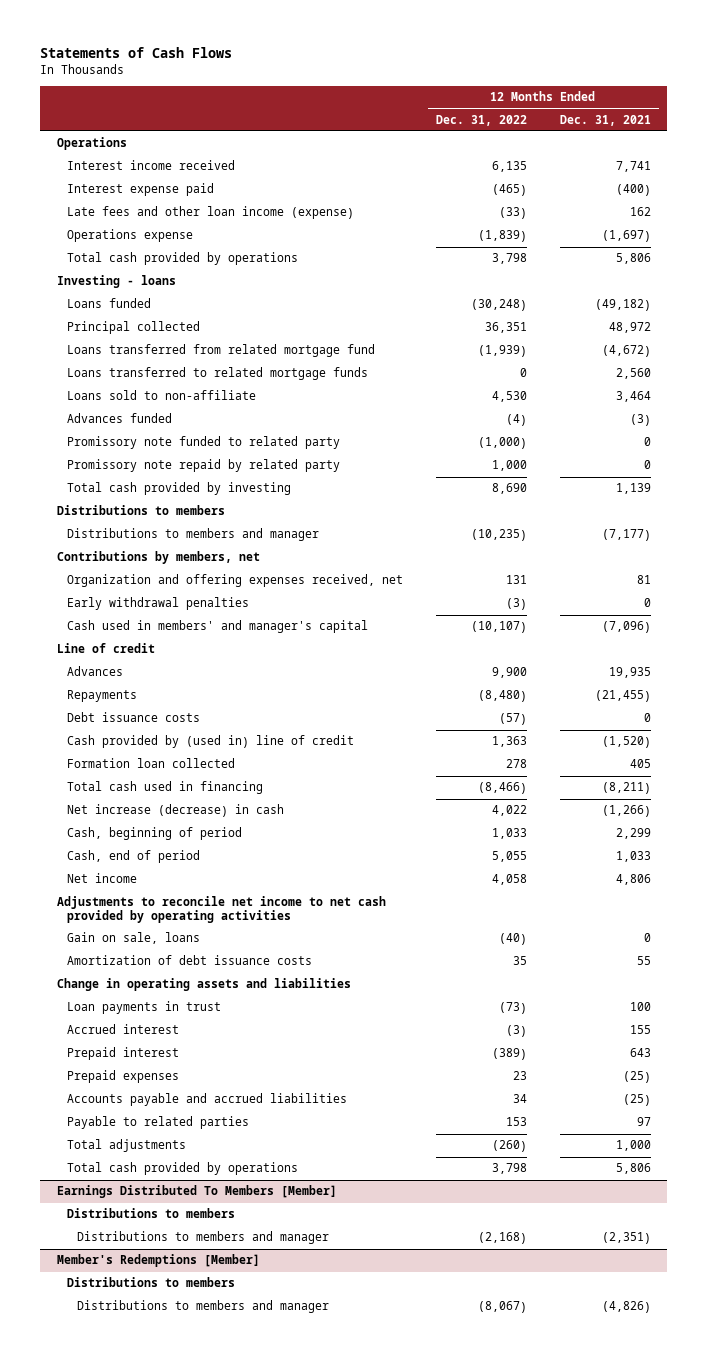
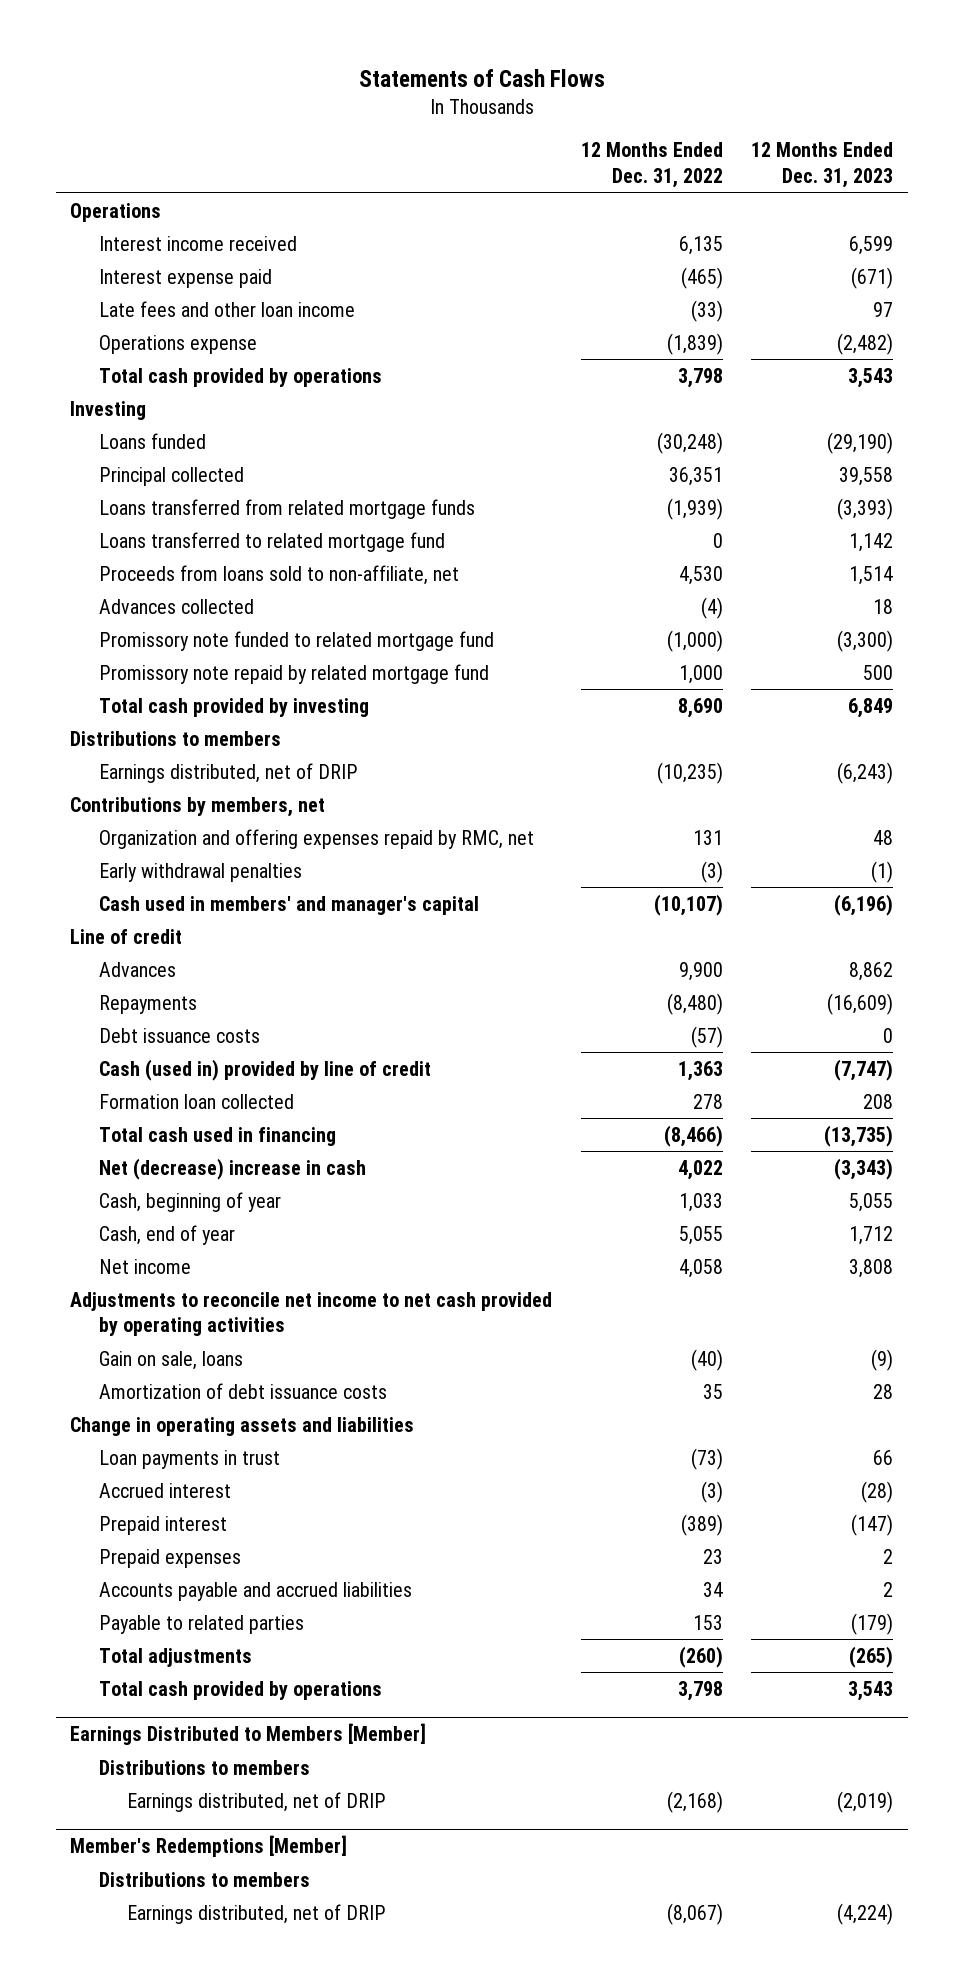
[559,114,651,126] Dec. 31, 2021 -> none
none -> [751,142,894,188] 12 Months Ended Dec. 31, 2023
[66,206,354,220] Late fees and other loan income (expense) -> [98,300,355,317] Late fees and other loan income
[56,275,176,289] Investing - loans -> [70,400,147,420] Investing
[66,413,172,424] Advances funded -> none
[66,344,375,358] Loans transferred from related mortgage fund -> [98,498,475,519] Loans transferred from related mortgage funds
[66,367,368,381] Loans transferred to related mortgage funds -> [98,531,445,552] Loans transferred to related mortgage fund
[66,390,256,401] Loans sold to non-affiliate -> [98,564,459,585] Proceeds from loans sold to non-affiliate, net
none -> [98,598,254,614] Advances collected
[66,436,340,450] Promissory note funded to related party -> [98,630,494,651] Promissory note funded to related mortgage fund
[66,459,340,473] Promissory note repaid by related party -> [98,663,489,684] Promissory note repaid by related mortgage fund
[66,528,319,542] Distributions to members and manager -> [98,762,358,783] Earnings distributed, net of DRIP
[66,574,403,588] Organization and offering expenses received, net -> [98,828,534,849] Organization and offering expenses repaid by RMC, net
[66,735,354,749] Cash provided by (used in) line of credit -> [98,1058,431,1081] Cash (used in) provided by line of credit
[66,804,284,818] Net increase (decrease) in cash -> [98,1157,366,1180] Net (decrease) increase in cash
[66,827,242,841] Cash, beginning of period -> [98,1191,281,1212] Cash, beginning of year
[66,850,200,864] Cash, end of period -> [98,1224,235,1245] Cash, end of year
[56,1185,337,1199] Earnings Distributed To Members [Member] -> [70,1723,427,1746] Earnings Distributed to Members [Member]
[76,1231,329,1245] Distributions to members and manager -> [127,1791,387,1812] Earnings distributed, net of DRIP
[76,1300,329,1314] Distributions to members and manager -> [127,1903,387,1924] Earnings distributed, net of DRIP

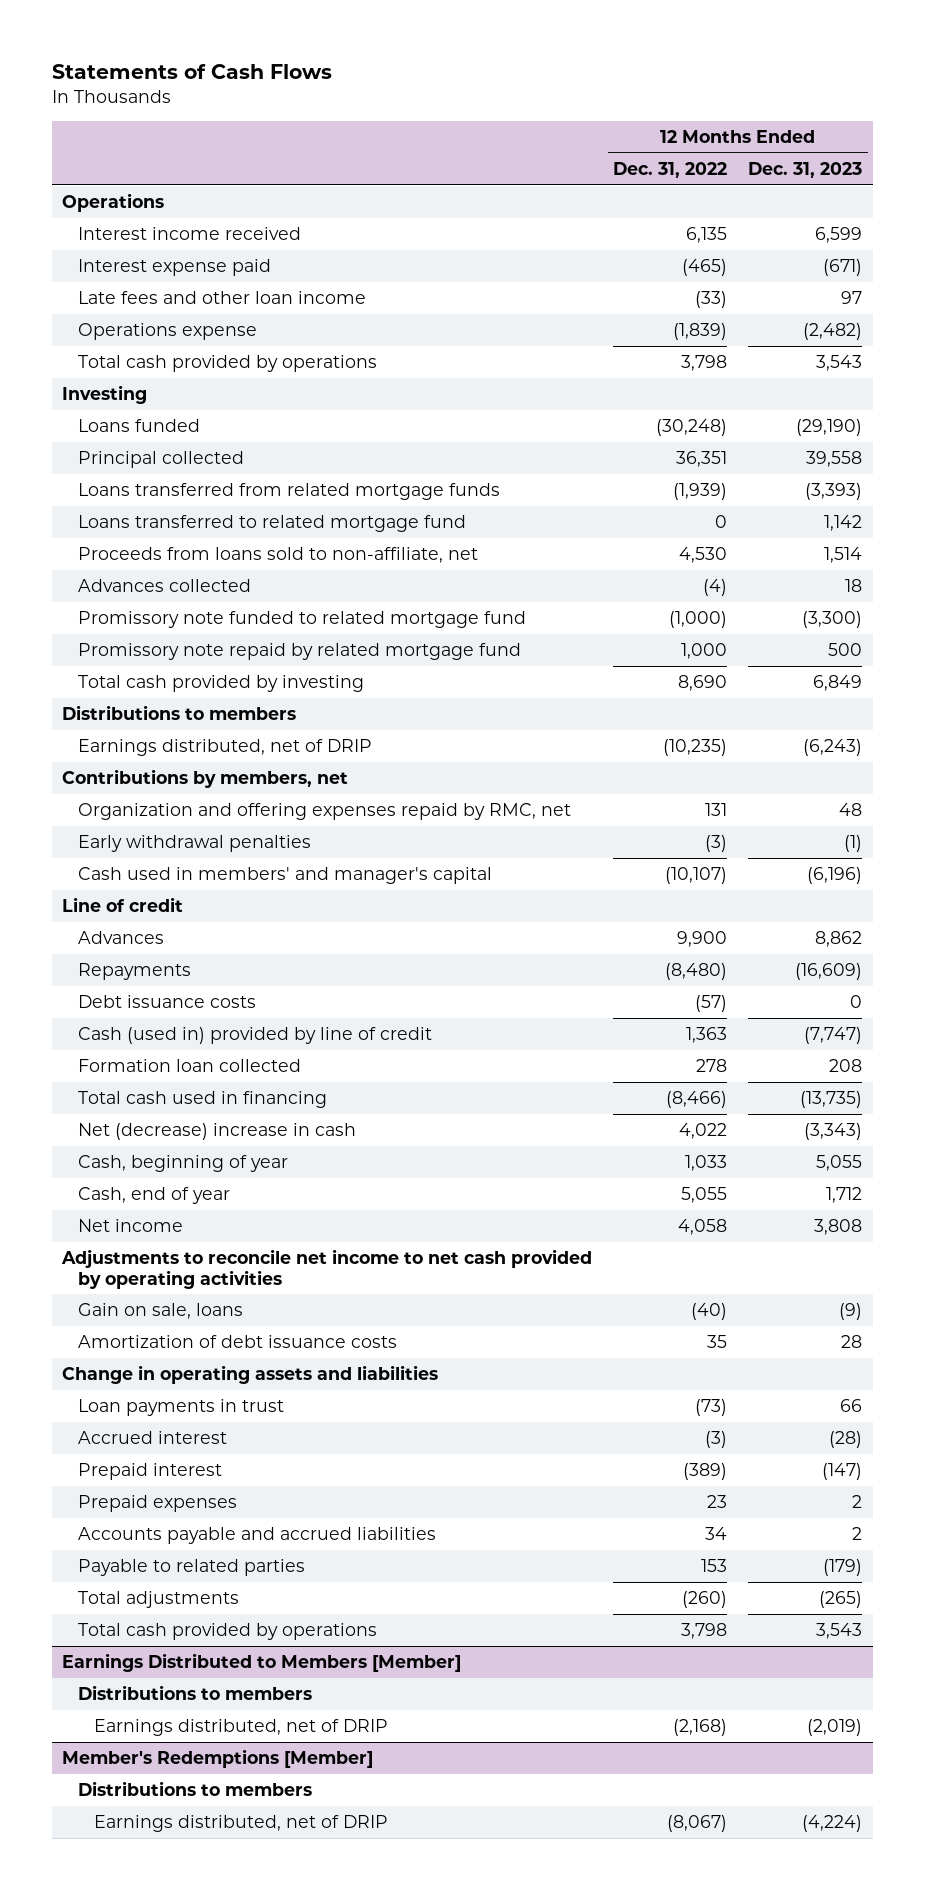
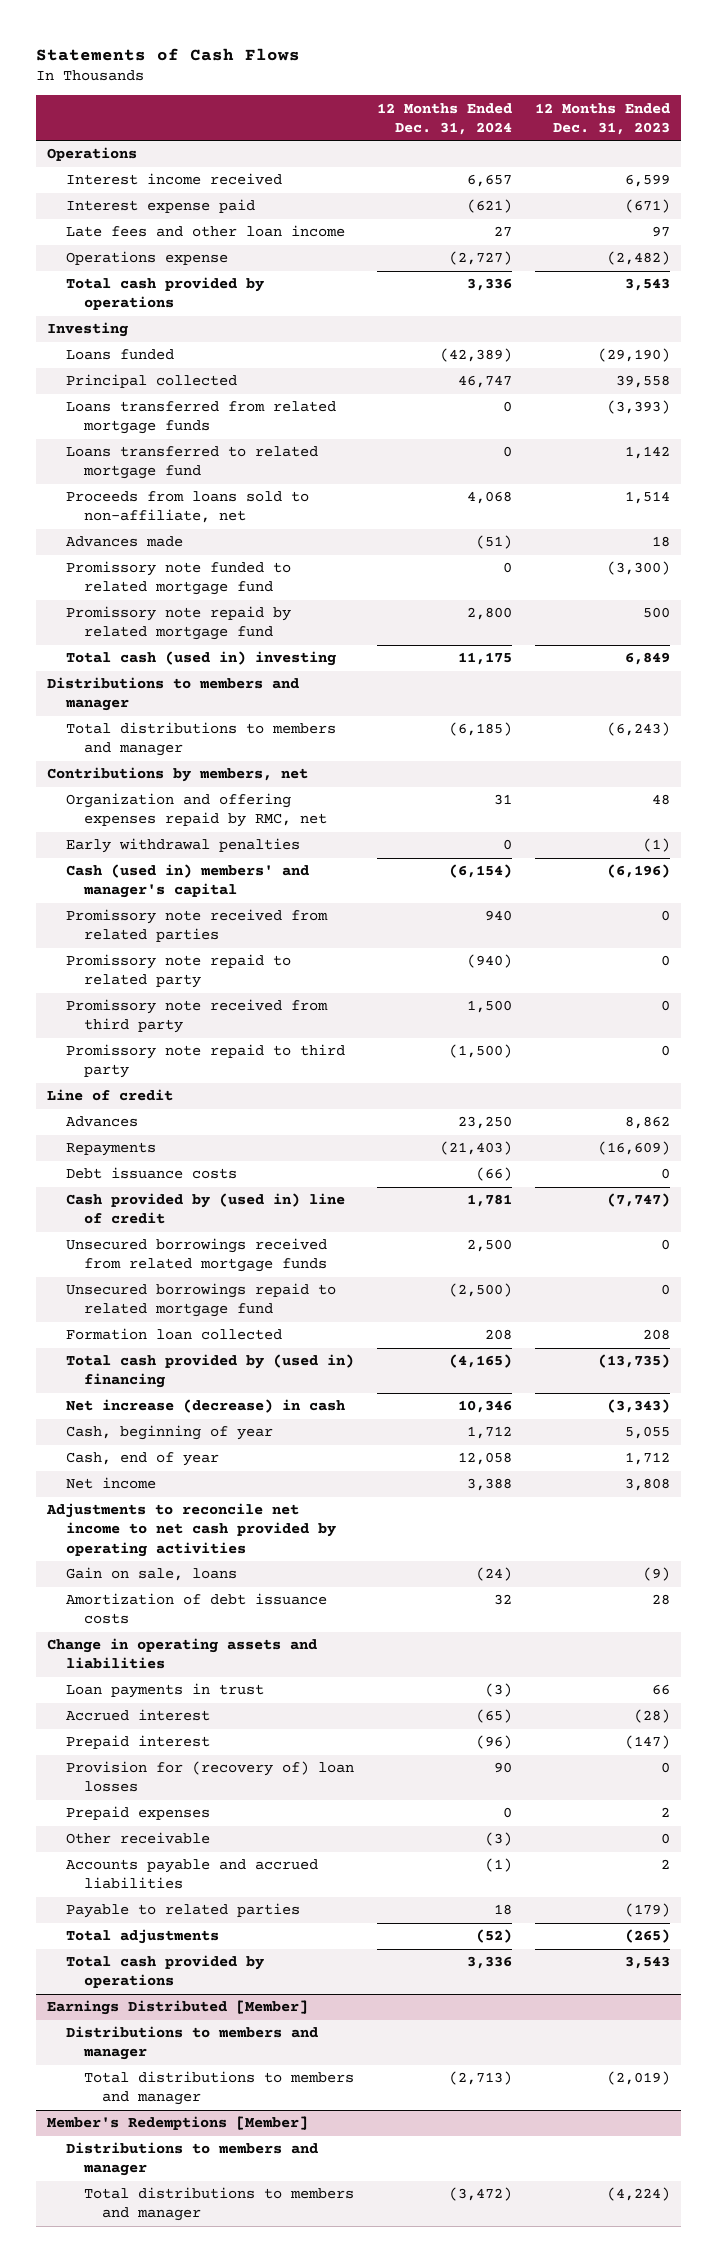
[613,161,728,178] Dec. 31, 2022 -> none
none -> [376,102,512,135] 12 Months Ended Dec. 31, 2024
[78,579,252,593] Advances collected -> [65,536,183,548] Advances made
[78,675,365,693] Total cash provided by investing -> [65,651,336,667] Total cash (used in) investing
[62,705,297,721] Distributions to members -> [47,677,300,712] Distributions to members and manager
[78,739,373,757] Earnings distributed, net of DRIP -> [65,722,336,757] Total distributions to members and manager
[78,867,493,885] Cash used in members' and manager's capital -> [65,864,309,899] Cash (used in) members' and manager's capital
none -> [65,909,328,943] Promissory note received from related parties
none -> [65,954,291,989] Promissory note repaid to related party
none -> [65,999,328,1034] Promissory note received from third party
none -> [65,1044,345,1079] Promissory note repaid to third party
[78,1027,433,1045] Cash (used in) provided by line of credit -> [65,1193,345,1225] Cash provided by (used in) line of credit
none -> [65,1238,327,1273] Unsecured borrowings received from related mortgage funds
none -> [65,1283,336,1318] Unsecured borrowings repaid to related mortgage fund
[78,1091,328,1109] Total cash used in financing -> [65,1354,354,1389] Total cash provided by (used in) financing
[78,1123,357,1141] Net (decrease) increase in cash -> [65,1399,345,1414] Net increase (decrease) in cash
none -> [65,1761,354,1793] Provision for (recovery of) loan losses
none -> [65,1832,210,1845] Other receivable
[62,1653,462,1673] Earnings Distributed to Members [Member] -> [47,2000,309,2016] Earnings Distributed [Member]
[78,1685,313,1701] Distributions to members -> [65,2026,318,2061] Distributions to members and manager
[94,1719,389,1737] Earnings distributed, net of DRIP -> [83,2071,354,2106] Total distributions to members and manager
[78,1781,313,1797] Distributions to members -> [65,2142,318,2177] Distributions to members and manager
[94,1815,389,1833] Earnings distributed, net of DRIP -> [83,2187,354,2222] Total distributions to members and manager

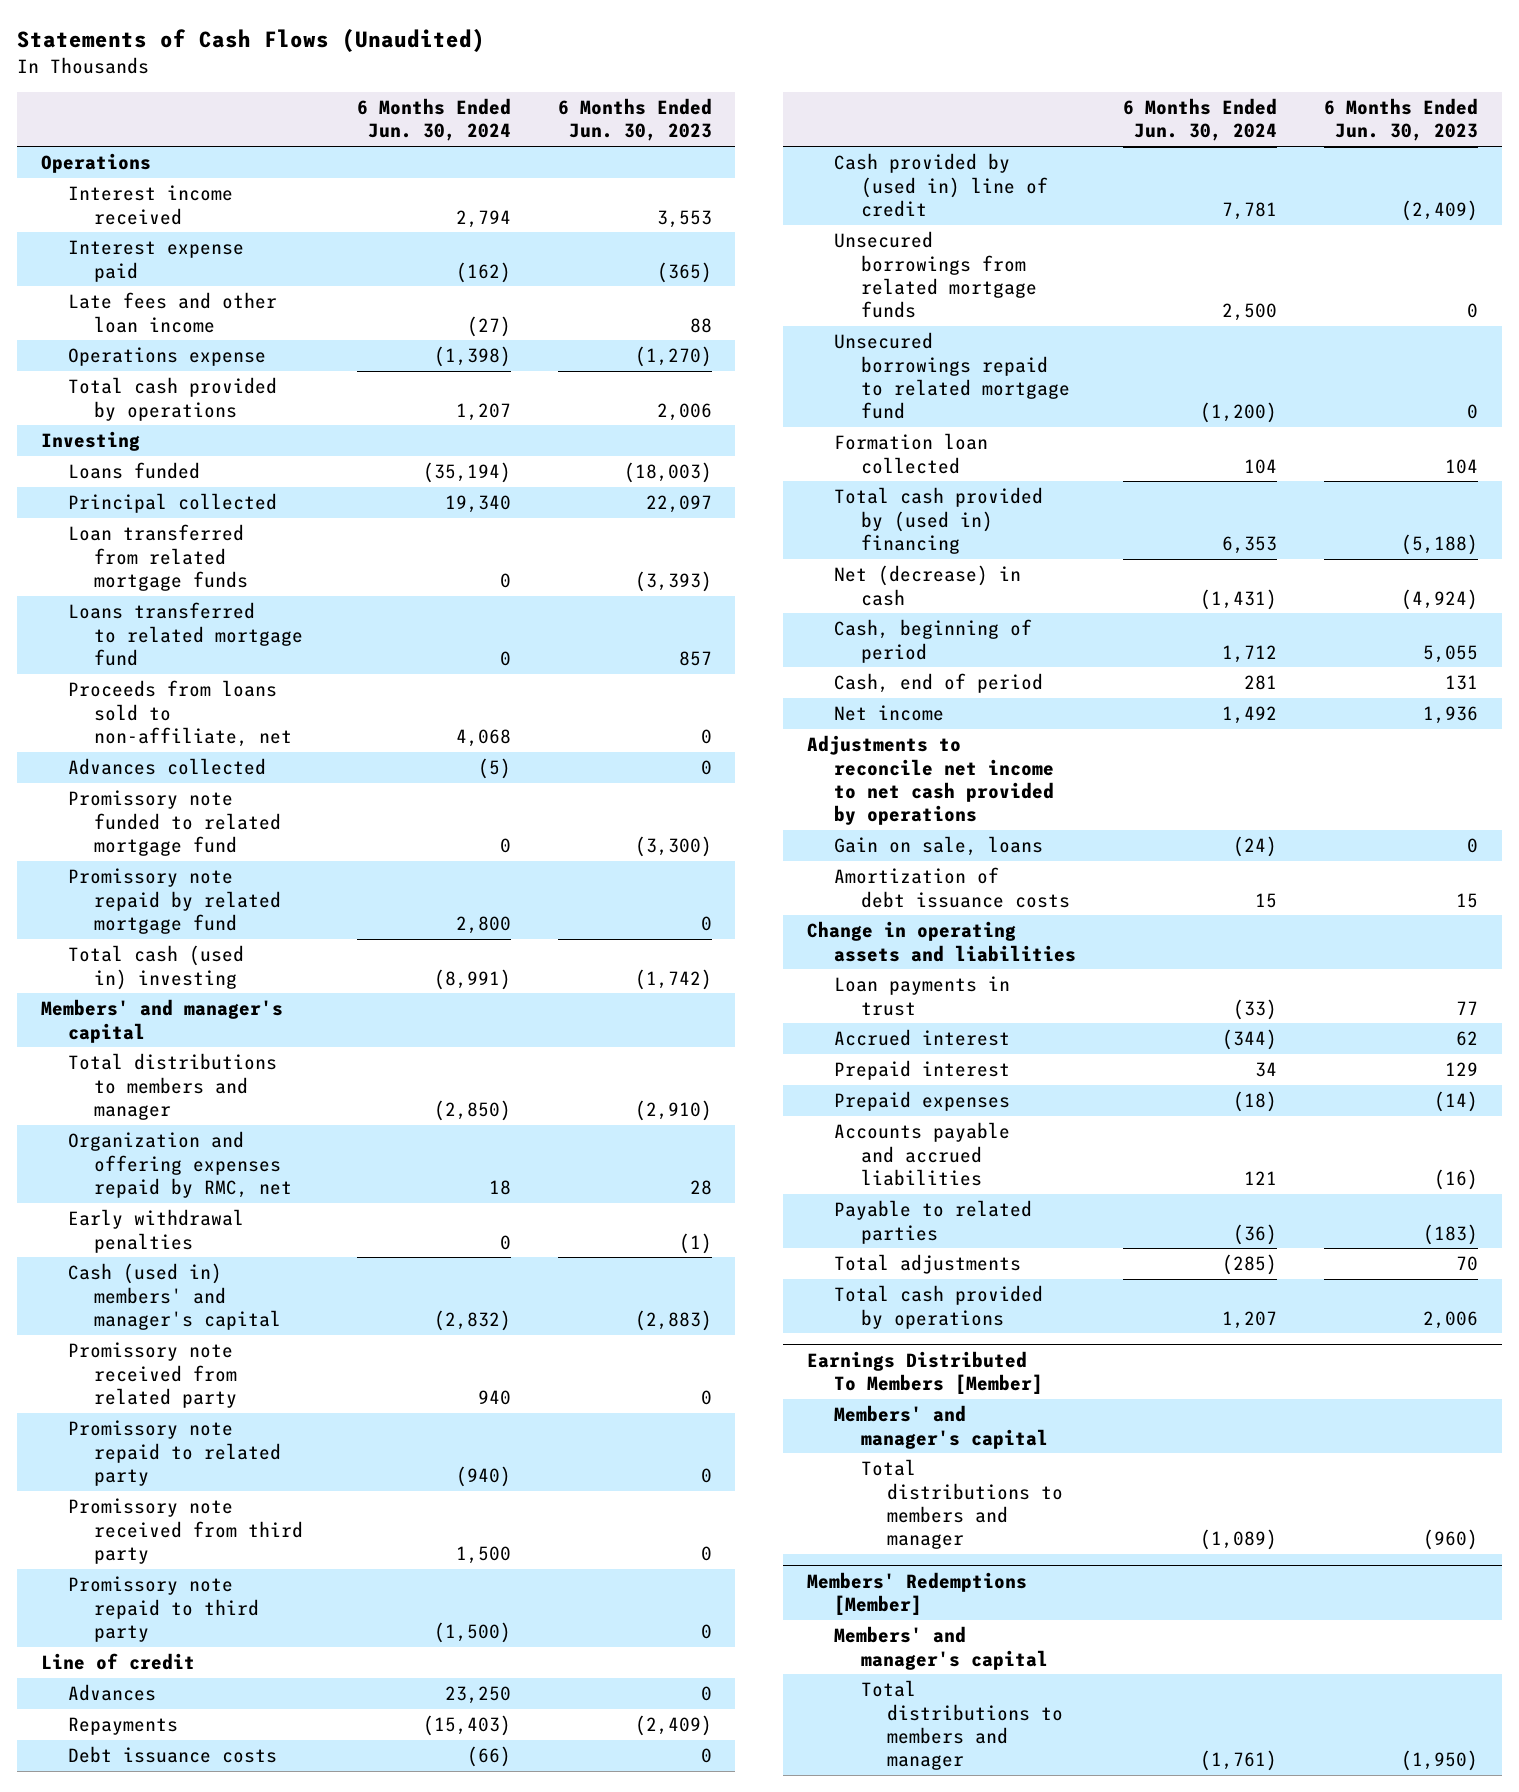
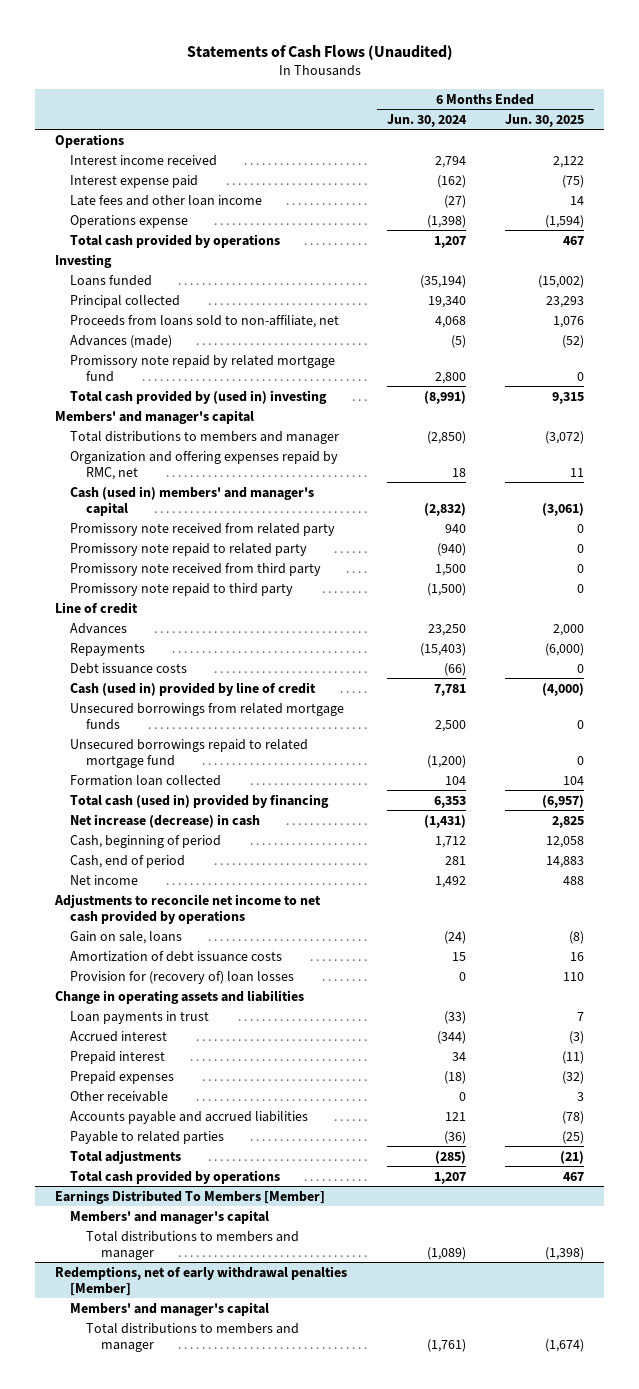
[557,98,712,142] 6 Months Ended Jun. 30, 2023 -> none
none -> [505,113,585,127] Jun. 30, 2025
[67,524,249,591] Loan transferred from related mortgage funds -> none
[67,602,304,666] Loans transferred to related mortgage fund -> none
[67,790,282,856] Promissory note funded to related mortgage fund -> none
[67,758,266,776] Advances collected -> [70,334,173,348] Advances (made)
[67,945,244,990] Total cash (used in) investing -> [70,389,328,404] Total cash provided by (used in) investing
[67,1209,244,1253] Early withdrawal penalties -> none
[833,153,1048,217] Cash provided by (used in) line of credit -> [70,681,317,696] Cash (used in) provided by line of credit
[833,487,1043,554] Total cash provided by (used in) financing -> [70,793,330,808] Total cash (used in) provided by financing
[833,565,1021,606] Net (decrease) in cash -> [70,813,261,828] Net increase (decrease) in cash
none -> [70,970,295,984] Provision for (recovery of) loan losses
none -> [70,1090,169,1102] Other receivable
[806,1571,1027,1616] Members' Redemptions [Member] -> [55,1265,348,1296] Redemptions, net of early withdrawal penalties [Member]

